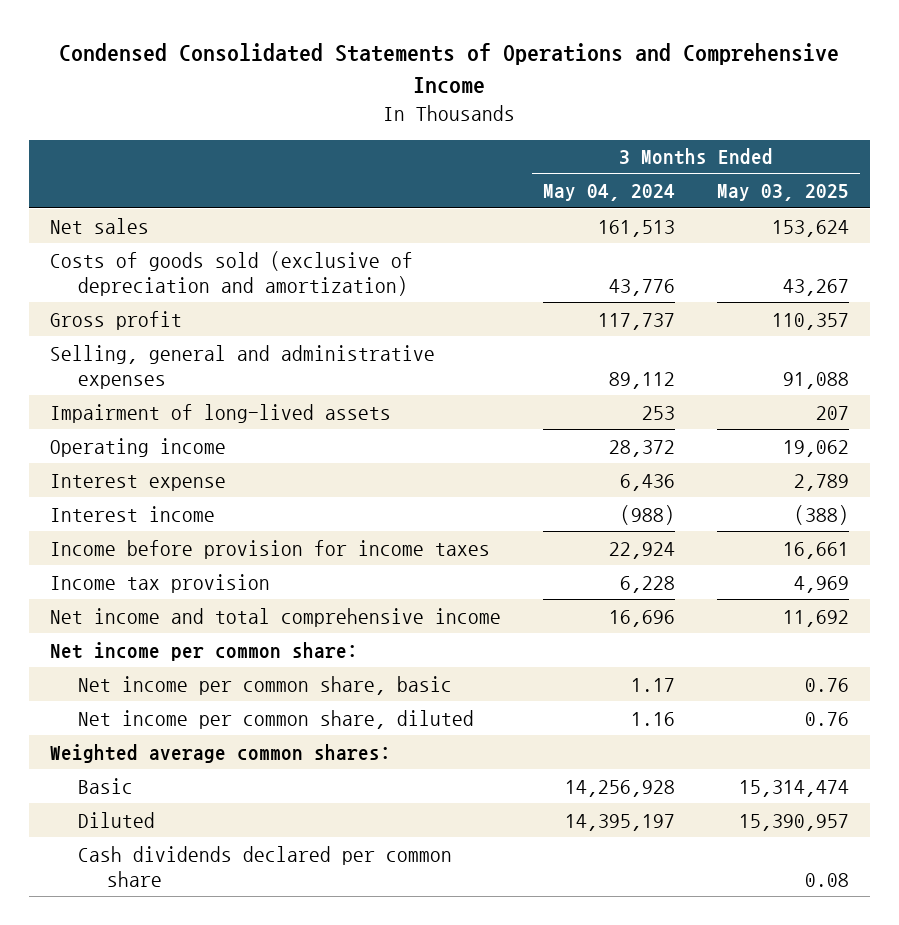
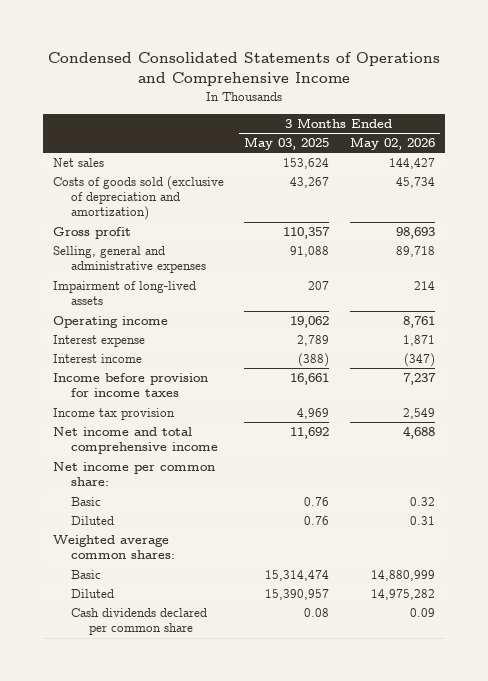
[542,184,675,202] May 04, 2024 -> none
none -> [349,137,435,151] May 02, 2026
[78,675,453,695] Net income per common share, basic -> [71,497,102,507] Basic
[78,709,475,729] Net income per common share, diluted -> [71,516,115,526] Diluted

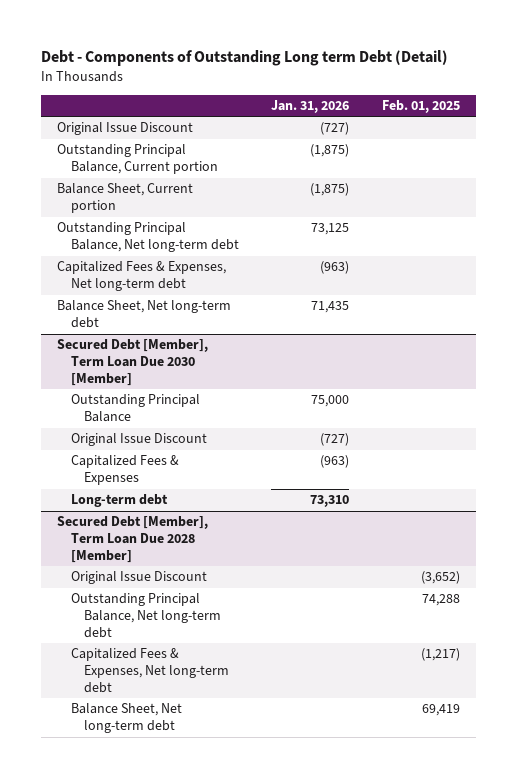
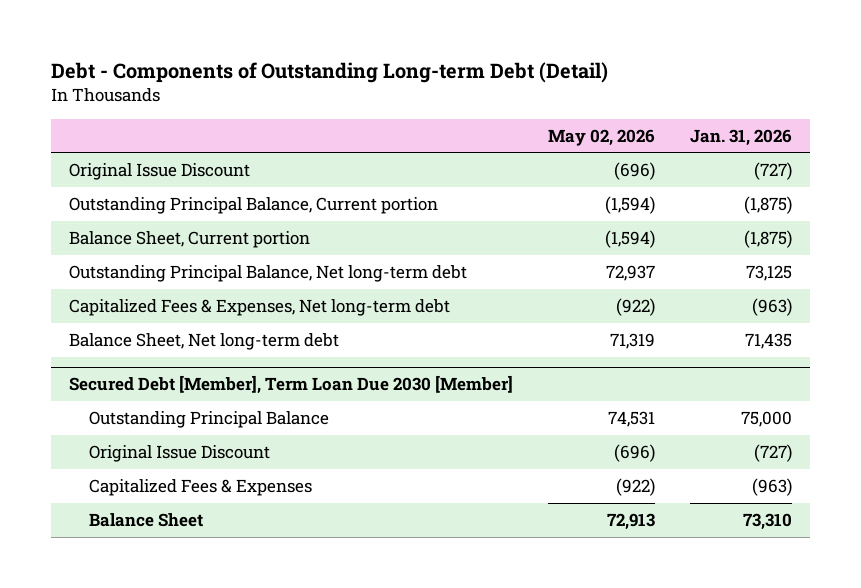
[40,50,448,67] Debt - Components of Outstanding Long term Debt (Detail) -> [51,62,609,84] Debt - Components of Outstanding Long-term Debt (Detail)
[381,99,460,113] Feb. 01, 2025 -> none
none -> [548,128,656,146] May 02, 2026
[56,516,208,563] Secured Debt [Member], Term Loan Due 2028 [Member] -> none
[70,571,207,585] Original Issue Discount -> none
[70,593,222,638] Outstanding Principal Balance, Net long-term debt -> none
[70,648,230,693] Capitalized Fees & Expenses, Net long-term debt -> none
[70,703,182,734] Balance Sheet, Net long-term debt -> none
[70,494,168,508] Long-term debt -> [89,513,204,528] Balance Sheet

